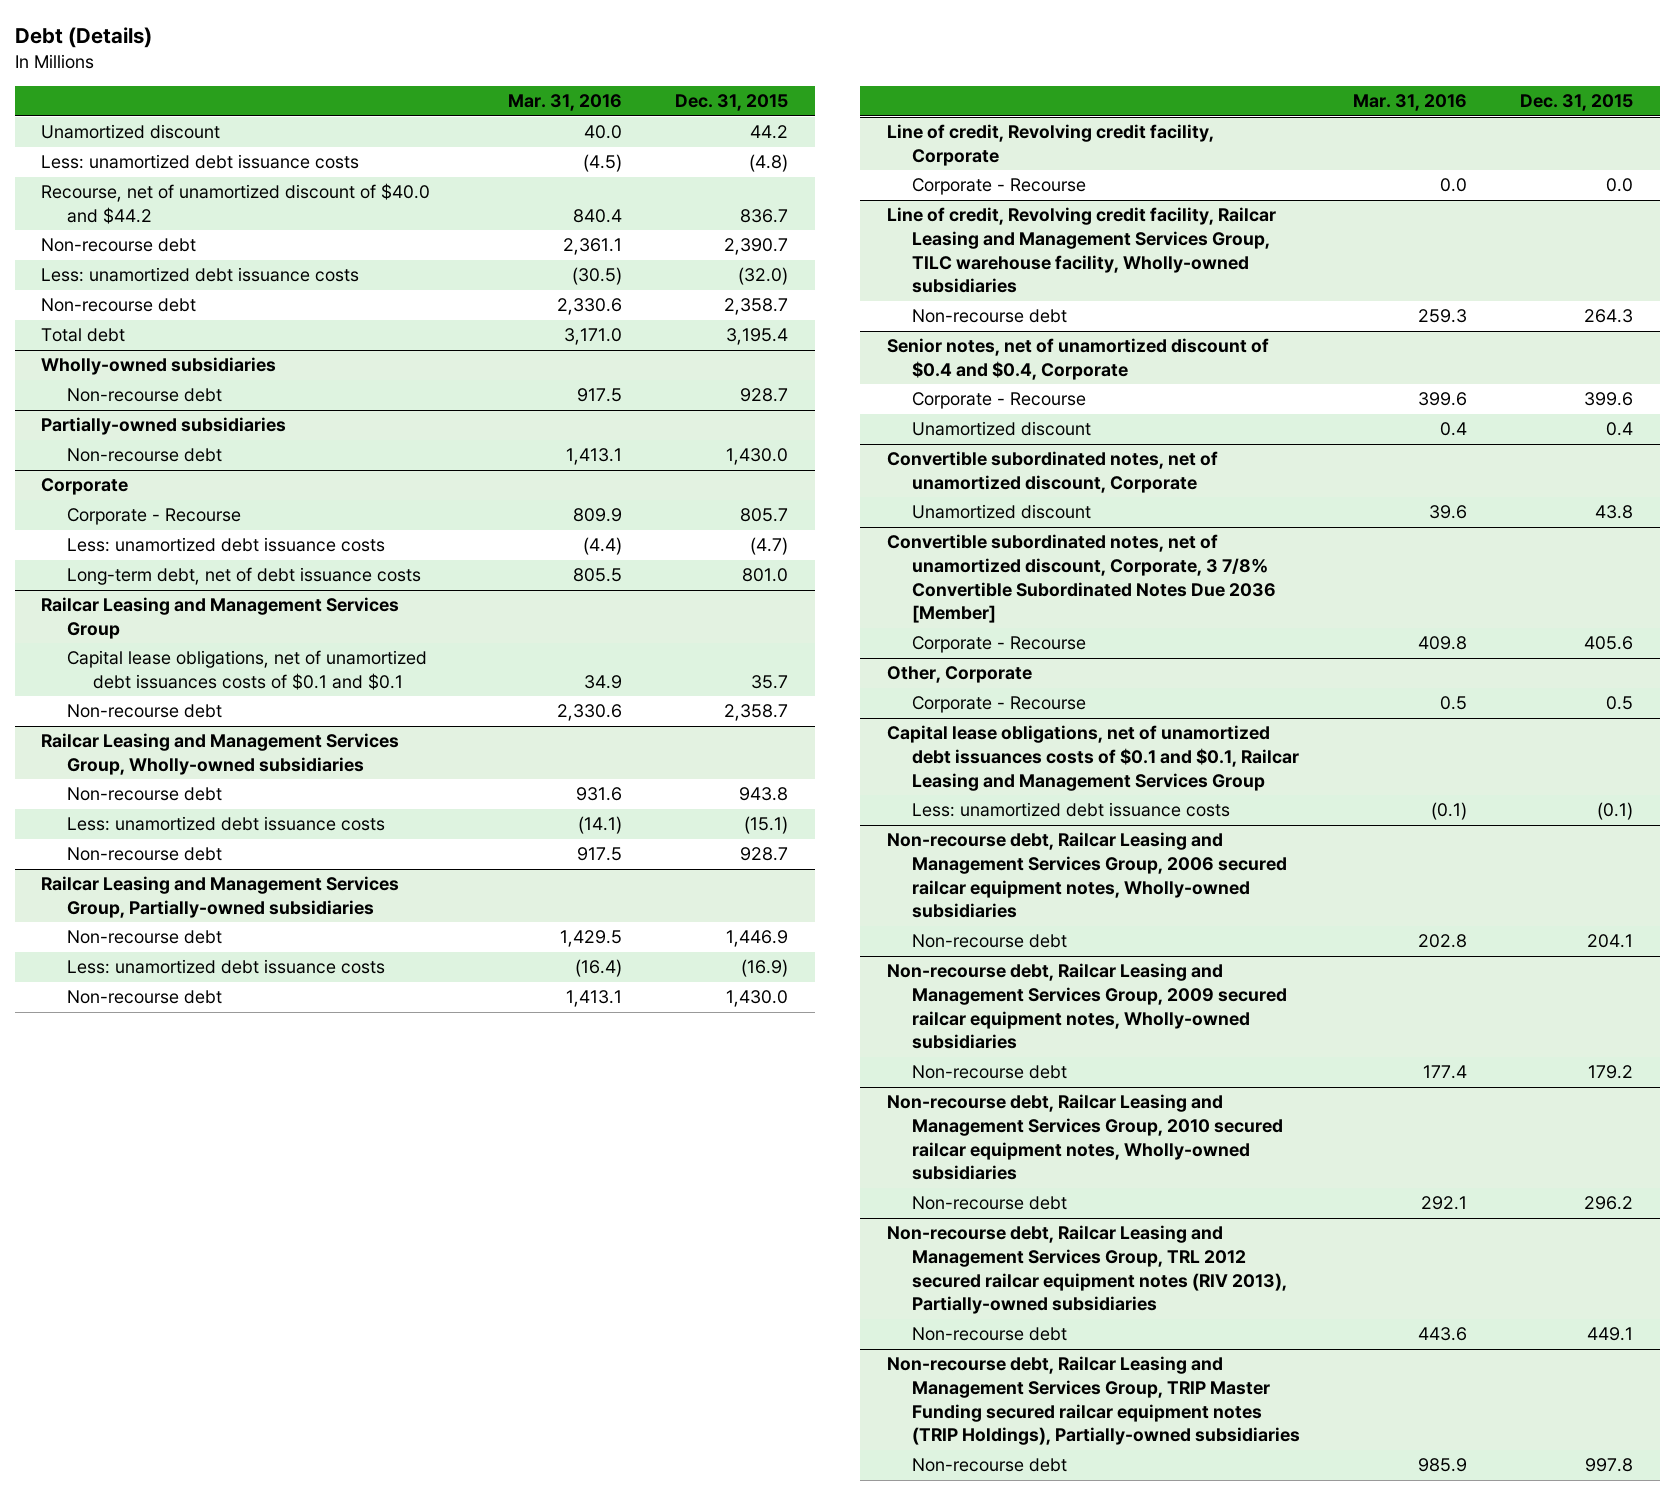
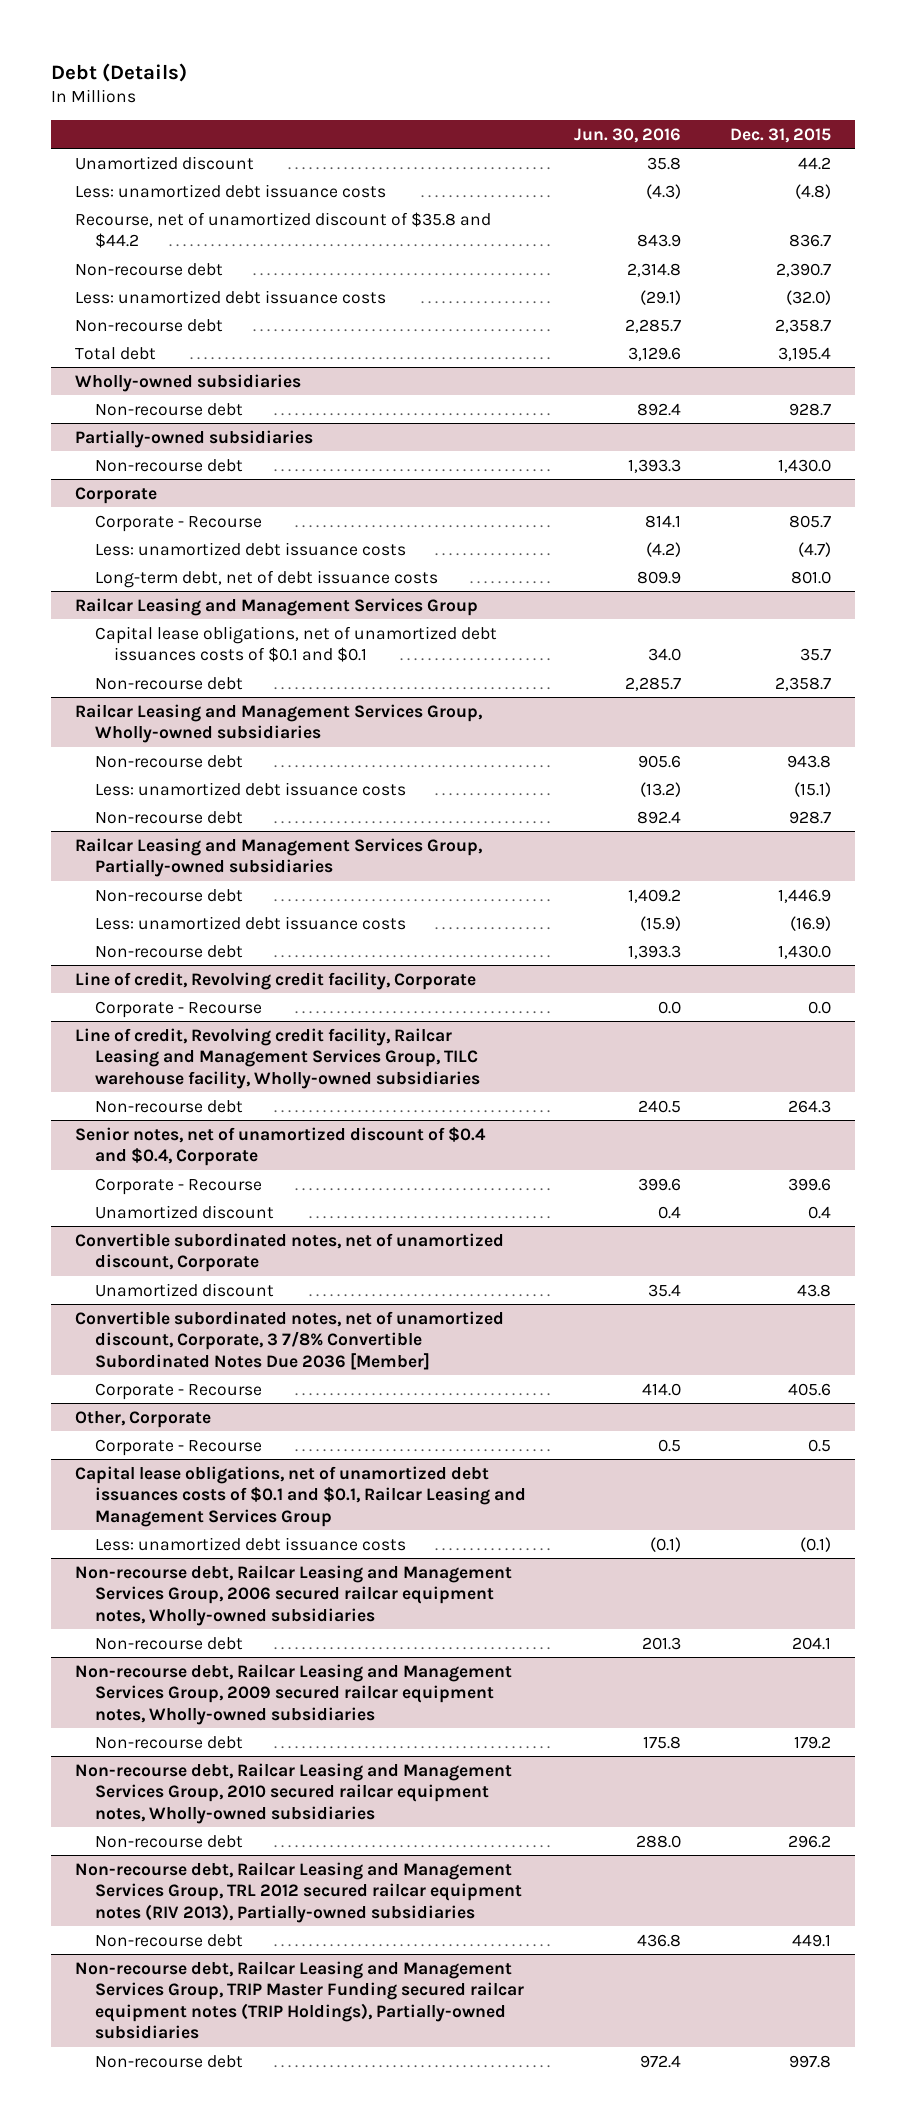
[508,94,623,112] Mar. 31, 2016 -> none
none -> [574,127,682,143] Jun. 30, 2016
[41,183,431,224] Recourse, net of unamortized discount of $40.0 and $44.2 -> [75,211,492,249] Recourse, net of unamortized discount of $35.8 and $44.2

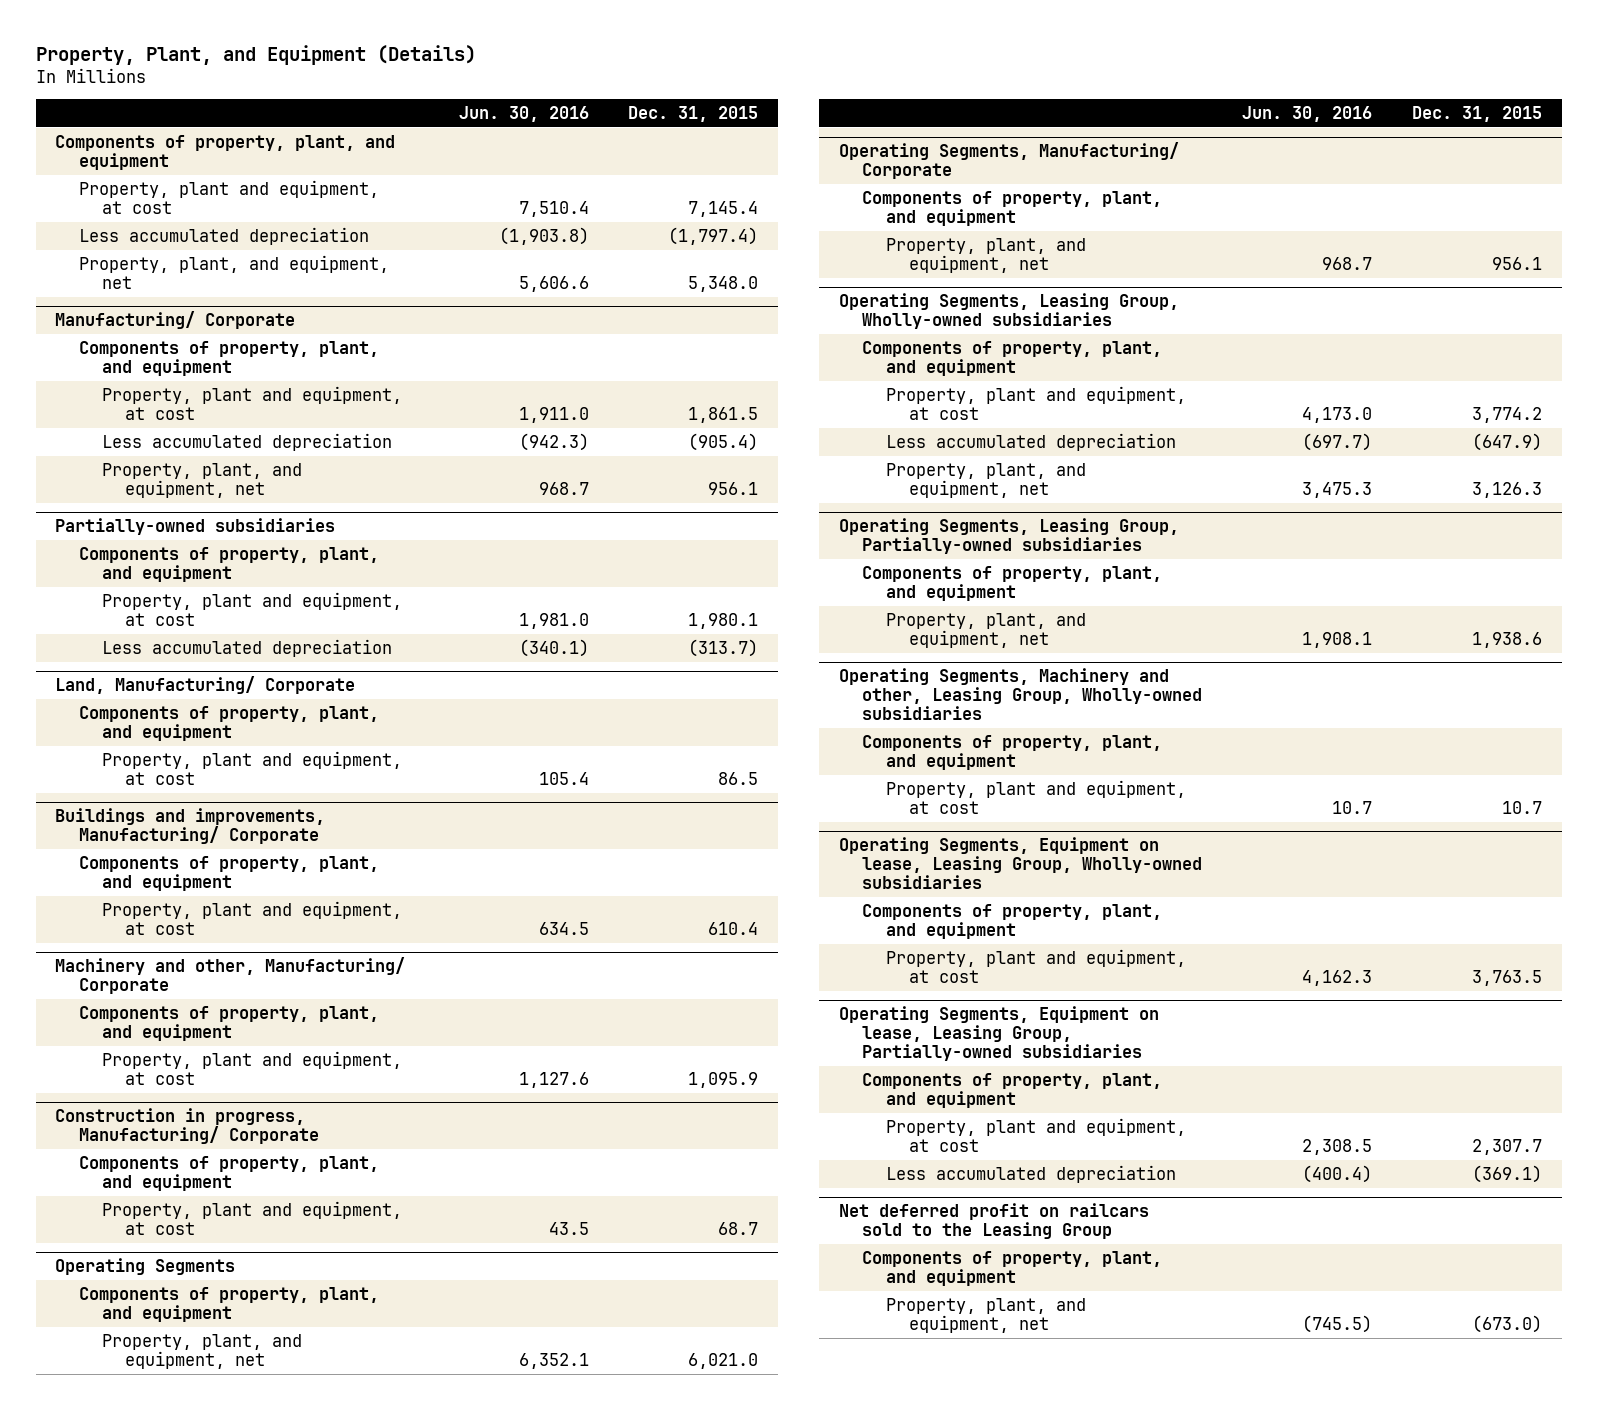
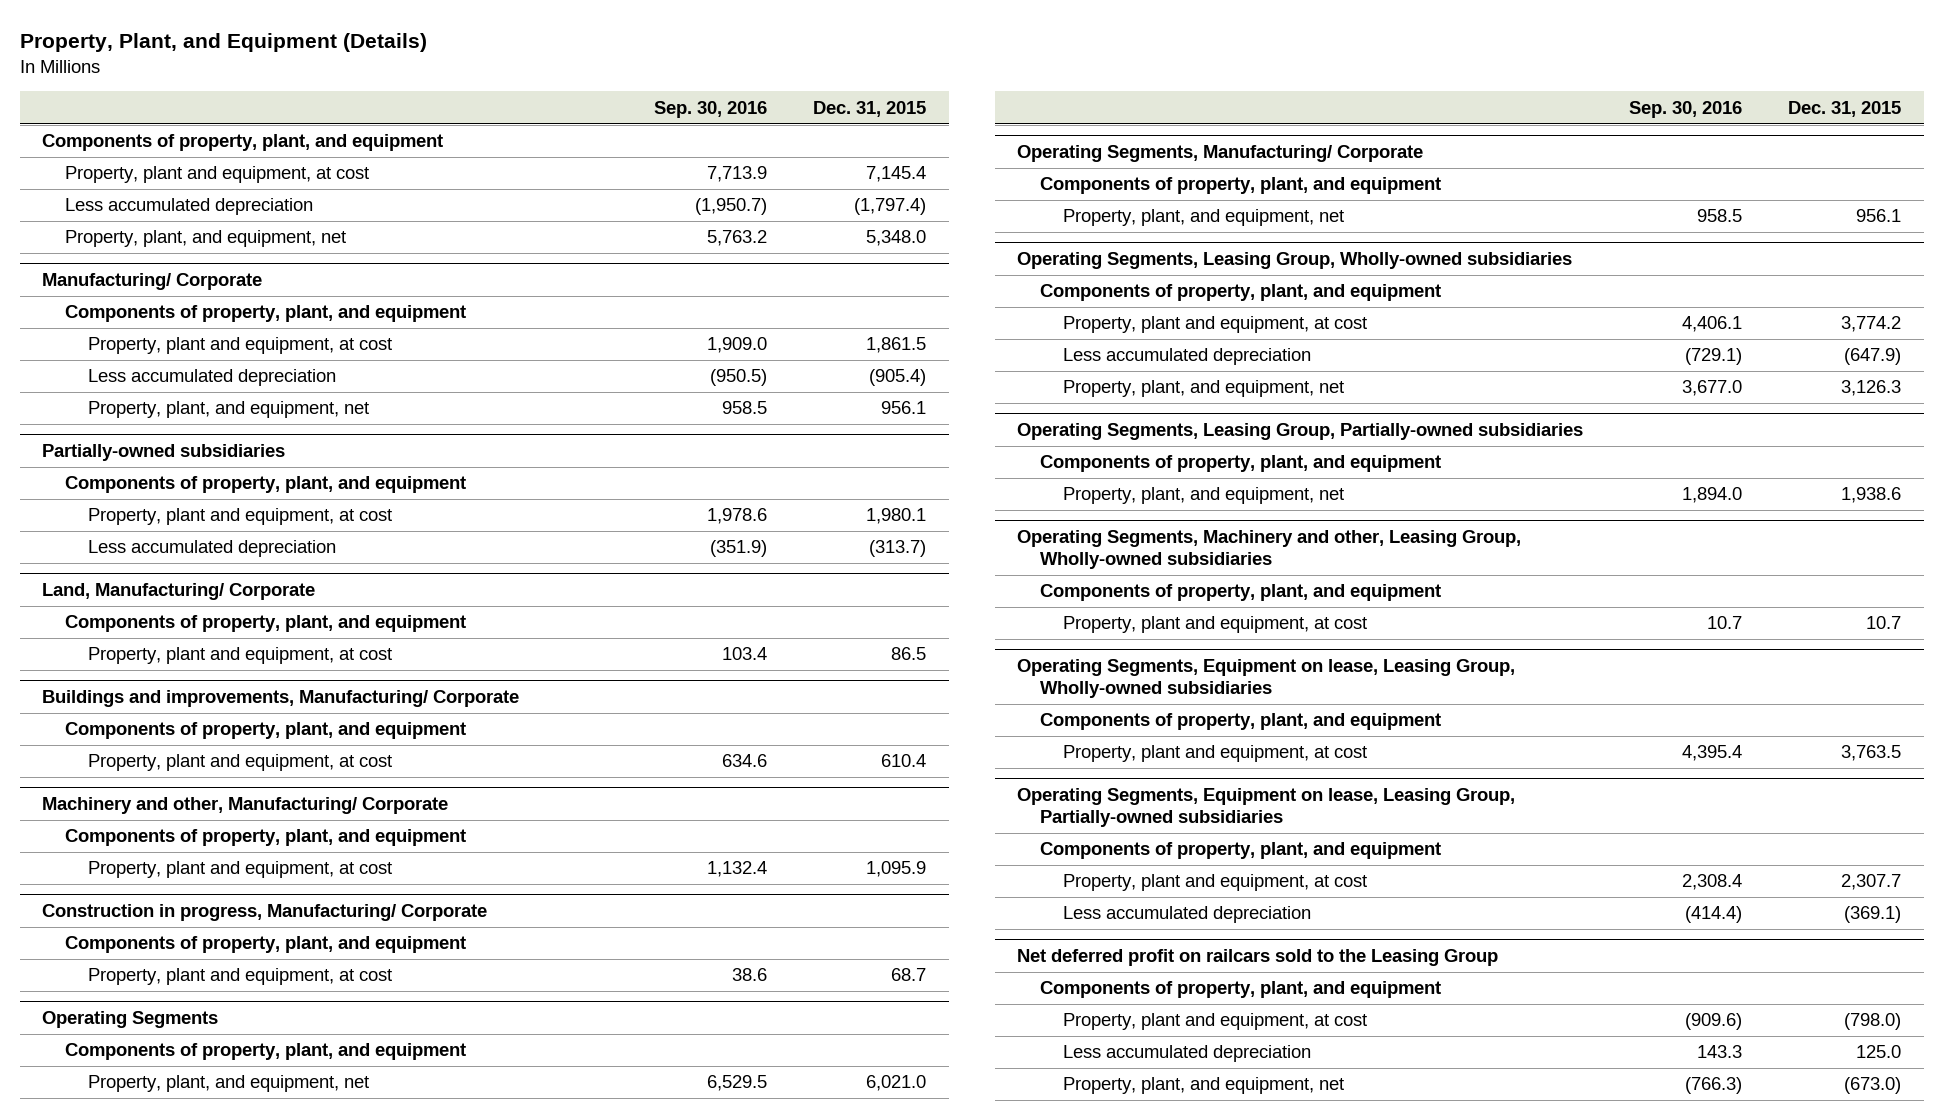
[458,106,589,123] Jun. 30, 2016 -> none
none -> [654,100,768,118] Sep. 30, 2016
none -> [1062,1013,1367,1031] Property, plant and equipment, at cost
none -> [1062,1045,1311,1063] Less accumulated depreciation

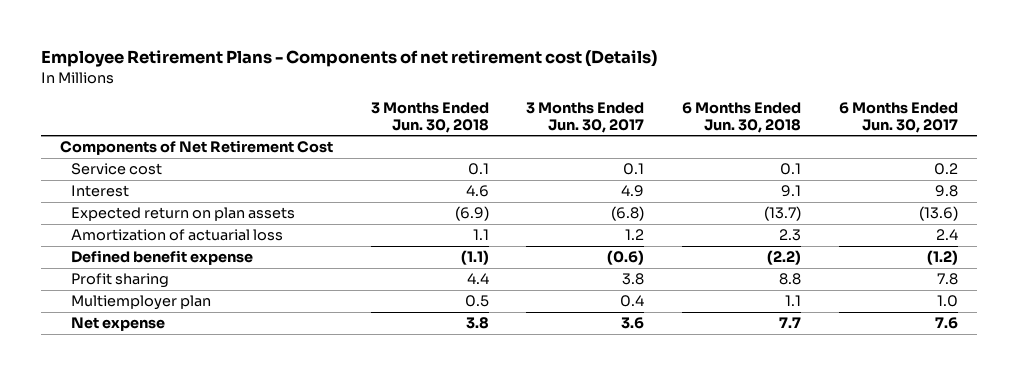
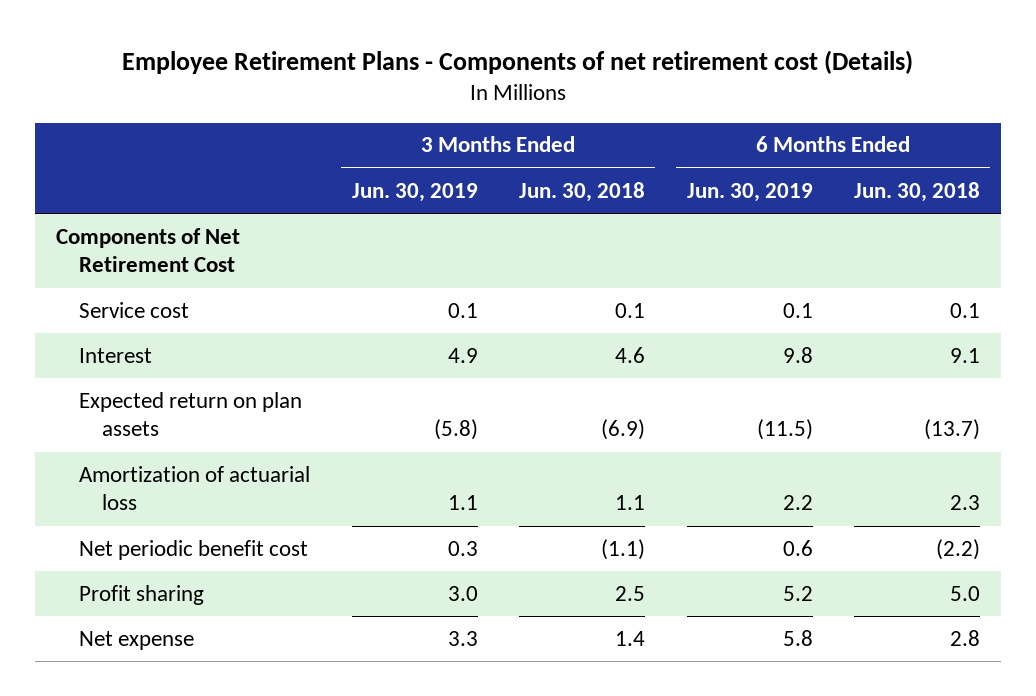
[526,102,645,133] 3 Months Ended Jun. 30, 2017 -> none
[838,102,958,133] 6 Months Ended Jun. 30, 2017 -> none
none -> [351,182,478,202] Jun. 30, 2019
none -> [686,182,813,202] Jun. 30, 2019
[70,295,211,311] Multiemployer plan -> none
[70,250,253,266] Defined benefit expense -> [79,539,309,560] Net periodic benefit cost
[466,273,489,285] 4.4 -> [615,585,646,601] 2.5
[779,273,802,286] 8.8 -> [950,585,981,601] 5.0
[465,317,489,330] 3.8 -> [615,630,646,646] 1.4
[779,317,802,329] 7.7 -> [950,629,981,646] 2.8

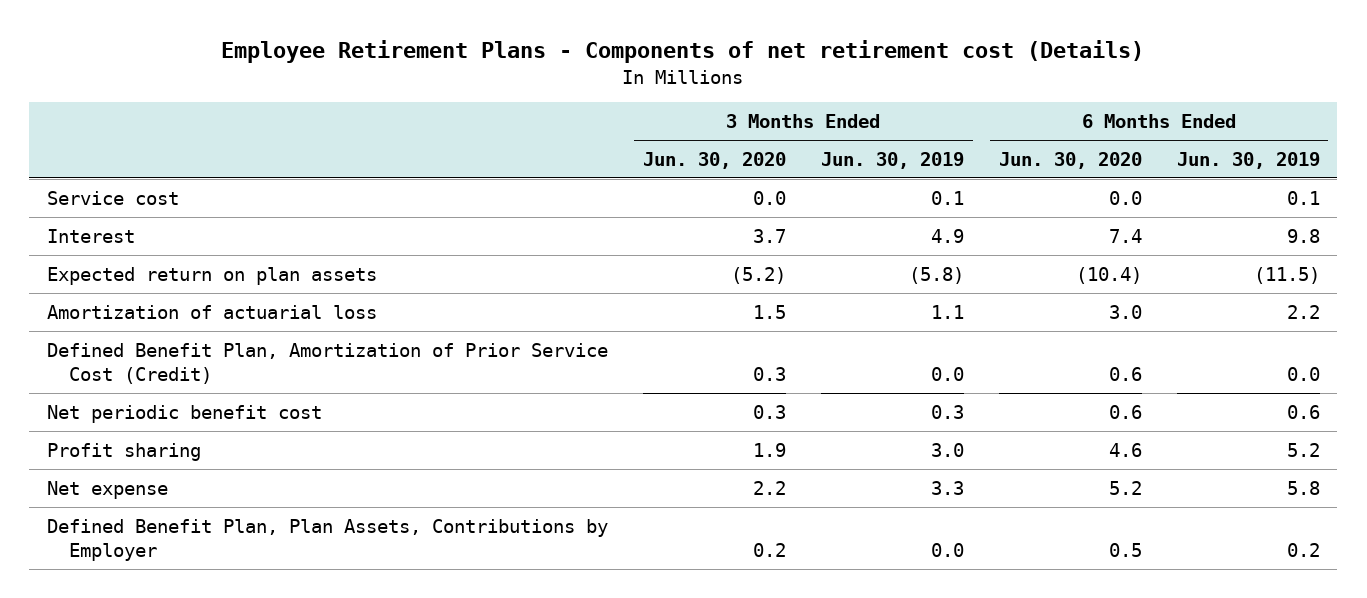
[519,181,646,202] Jun. 30, 2018 -> none
[854,181,981,202] Jun. 30, 2018 -> none
none -> [642,151,786,169] Jun. 30, 2020
none -> [998,151,1142,169] Jun. 30, 2020
[55,227,240,273] Components of Net Retirement Cost -> none
none -> [46,342,608,384] Defined Benefit Plan, Amortization of Prior Service Cost (Credit)
none -> [46,518,608,561] Defined Benefit Plan, Plan Assets, Contributions by Employer

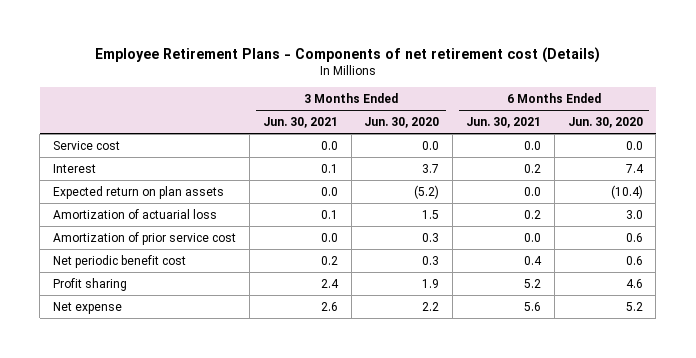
[820,151,964,169] Jun. 30, 2019 -> none
[1176,151,1320,169] Jun. 30, 2019 -> none
none -> [262,117,338,129] Jun. 30, 2021
none -> [465,117,541,129] Jun. 30, 2021
[46,342,608,384] Defined Benefit Plan, Amortization of Prior Service Cost (Credit) -> [53,231,237,245] Amortization of prior service cost
[46,518,608,561] Defined Benefit Plan, Plan Assets, Contributions by Employer -> none

